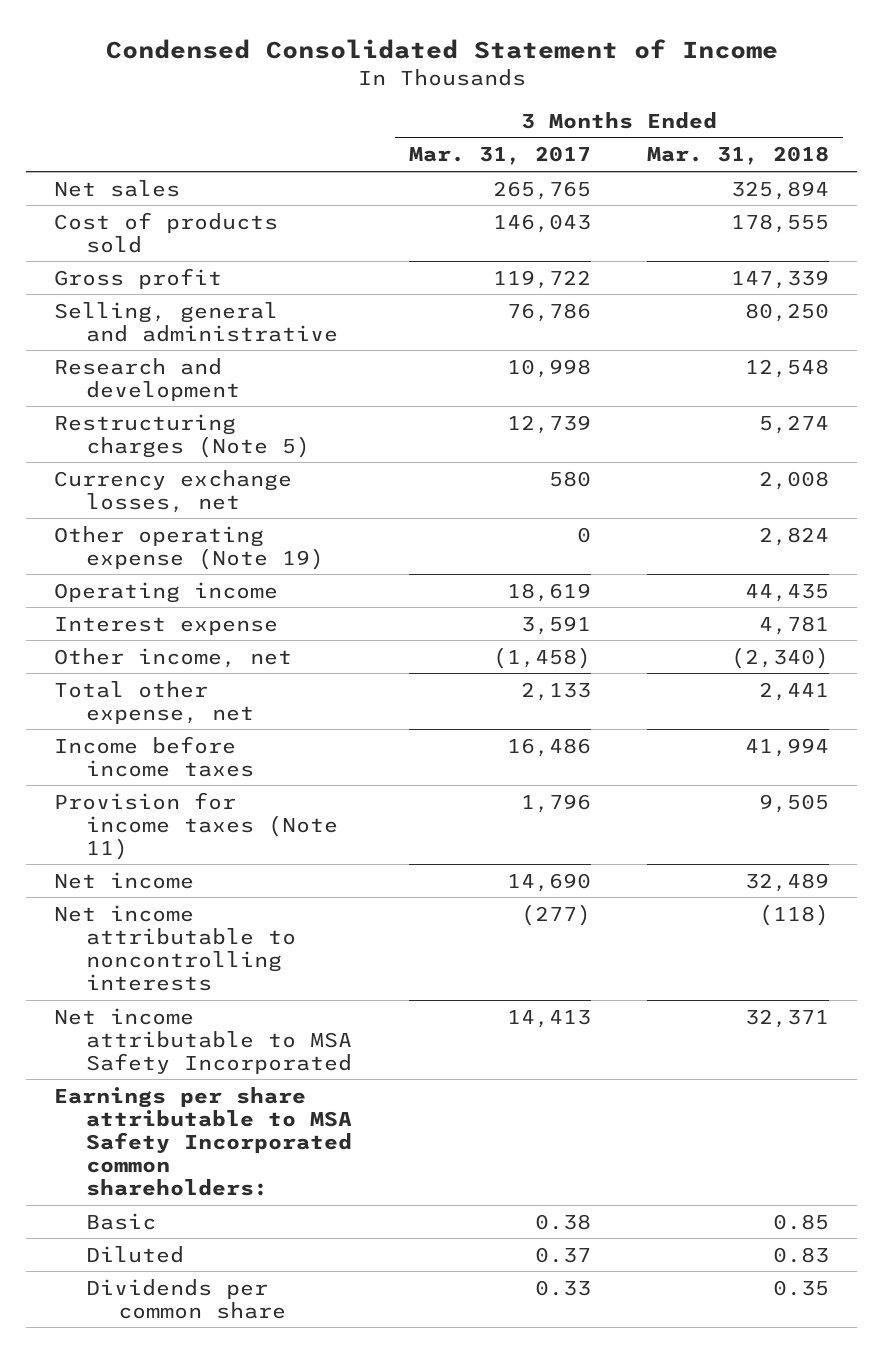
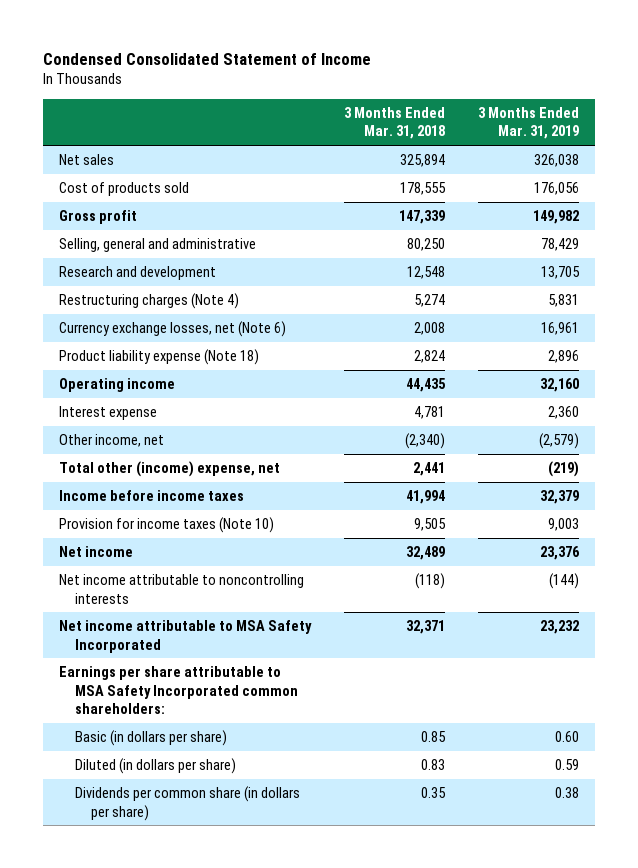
[408,146,591,166] Mar. 31, 2017 -> none
none -> [477,106,579,140] 3 Months Ended Mar. 31, 2019
[54,413,311,458] Restructuring charges (Note 5) -> [58,293,239,310] Restructuring charges (Note 4)
[54,469,293,513] Currency exchange losses, net -> [58,321,286,338] Currency exchange losses, net (Note 6)
[54,525,325,570] Other operating expense (Note 19) -> [58,349,259,366] Product liability expense (Note 18)
[54,680,255,724] Total other expense, net -> [58,461,280,478] Total other (income) expense, net
[54,791,339,860] Provision for income taxes (Note 11) -> [58,517,274,534] Provision for income taxes (Note 10)
[86,1212,157,1230] Basic -> [74,730,227,747] Basic (in dollars per share)
[86,1245,185,1263] Diluted -> [74,758,236,775] Diluted (in dollars per share)
[86,1278,287,1319] Dividends per common share -> [74,786,300,821] Dividends per common share (in dollars per share)

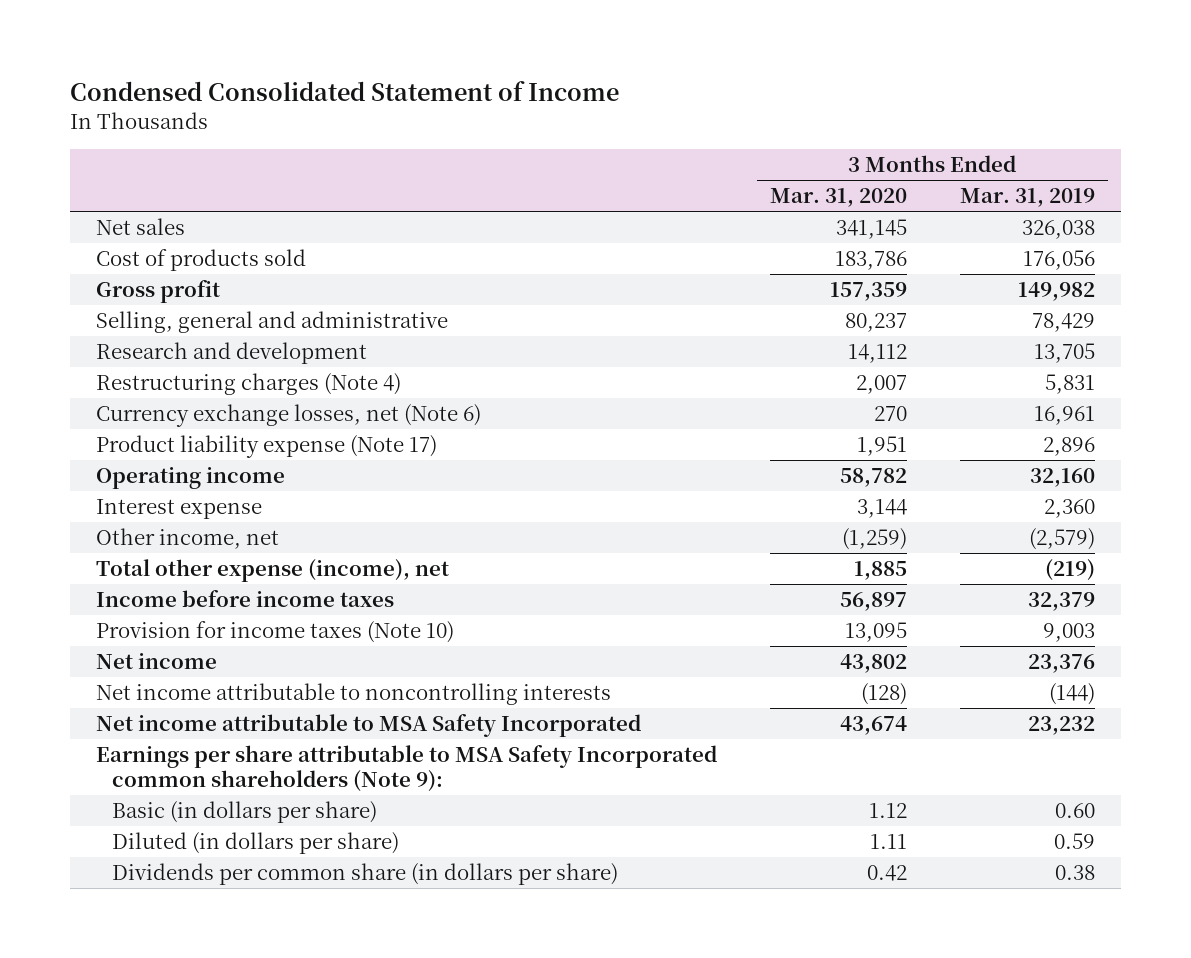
[343,106,445,140] 3 Months Ended Mar. 31, 2018 -> none
none -> [769,188,907,208] Mar. 31, 2020
[58,349,259,366] Product liability expense (Note 18) -> [95,435,437,459] Product liability expense (Note 17)
[58,461,280,478] Total other (income) expense, net -> [95,559,449,583] Total other expense (income), net
[58,666,298,714] Earnings per share attributable to MSA Safety Incorporated common shareholders: -> [95,745,717,792] Earnings per share attributable to MSA Safety Incorporated common shareholders (Note 9):

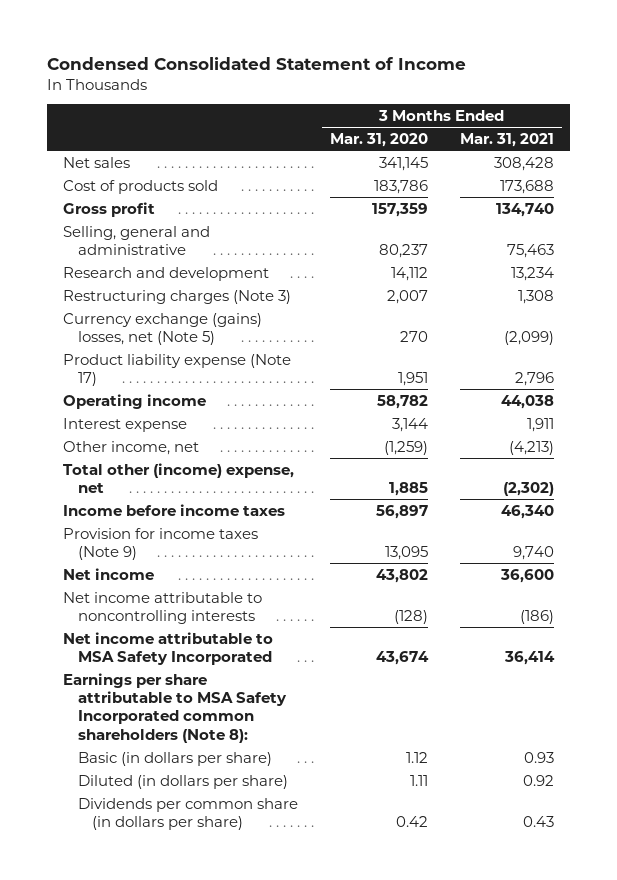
[959,188,1095,208] Mar. 31, 2019 -> none
none -> [460,132,555,147] Mar. 31, 2021
[95,373,401,396] Restructuring charges (Note 4) -> [62,289,291,304] Restructuring charges (Note 3)
[95,404,481,428] Currency exchange losses, net (Note 6) -> [62,312,262,346] Currency exchange (gains) losses, net (Note 5)
[95,559,449,583] Total other expense (income), net -> [62,462,294,494] Total other (income) expense, net
[95,621,454,644] Provision for income taxes (Note 10) -> [62,527,258,561] Provision for income taxes (Note 9)
[95,745,717,792] Earnings per share attributable to MSA Safety Incorporated common shareholders (Note 9): -> [62,672,287,743] Earnings per share attributable to MSA Safety Incorporated common shareholders (Note 8):

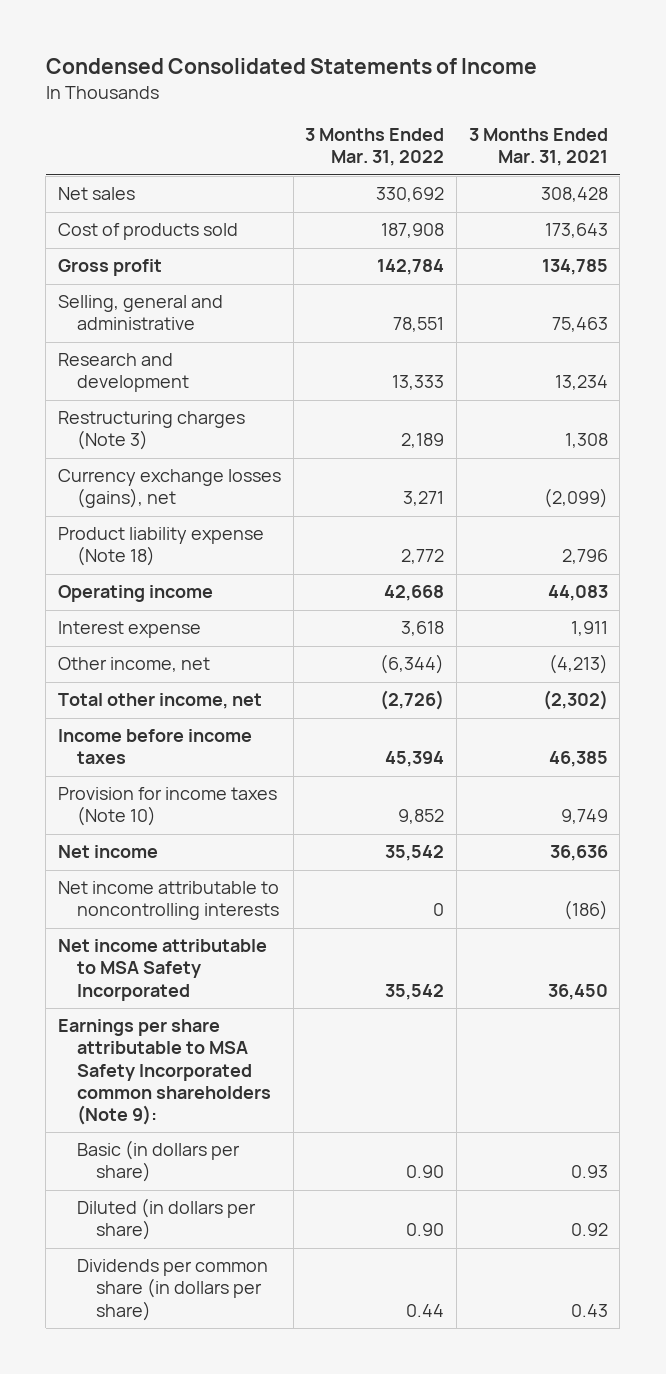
[46,56,466,70] Condensed Consolidated Statement of Income -> [45,58,537,75] Condensed Consolidated Statements of Income
[329,132,428,147] Mar. 31, 2020 -> none
none -> [305,128,445,167] 3 Months Ended Mar. 31, 2022
[500,179,555,194] 173,688 -> [544,223,608,239] 173,643
[496,202,555,217] 134,740 -> [541,259,608,276] 134,785
[62,312,262,346] Currency exchange (gains) losses, net (Note 5) -> [58,469,282,509] Currency exchange losses (gains), net
[62,353,291,387] Product liability expense (Note 17) -> [58,527,265,567] Product liability expense (Note 18)
[501,394,555,409] 44,038 -> [547,585,608,602] 44,083
[62,462,294,494] Total other (income) expense, net -> [58,693,263,710] Total other income, net
[501,504,555,519] 46,340 -> [548,751,608,768] 46,385
[62,527,258,561] Provision for income taxes (Note 9) -> [58,787,278,827] Provision for income taxes (Note 10)
[513,546,555,561] 9,740 -> [560,809,608,825] 9,749
[500,568,555,583] 36,600 -> [549,845,608,862] 36,636
[504,651,556,666] 36,414 -> [547,983,608,1000] 36,450
[62,672,287,743] Earnings per share attributable to MSA Safety Incorporated common shareholders (Note 8): -> [58,1019,272,1125] Earnings per share attributable to MSA Safety Incorporated common shareholders (Note 9):

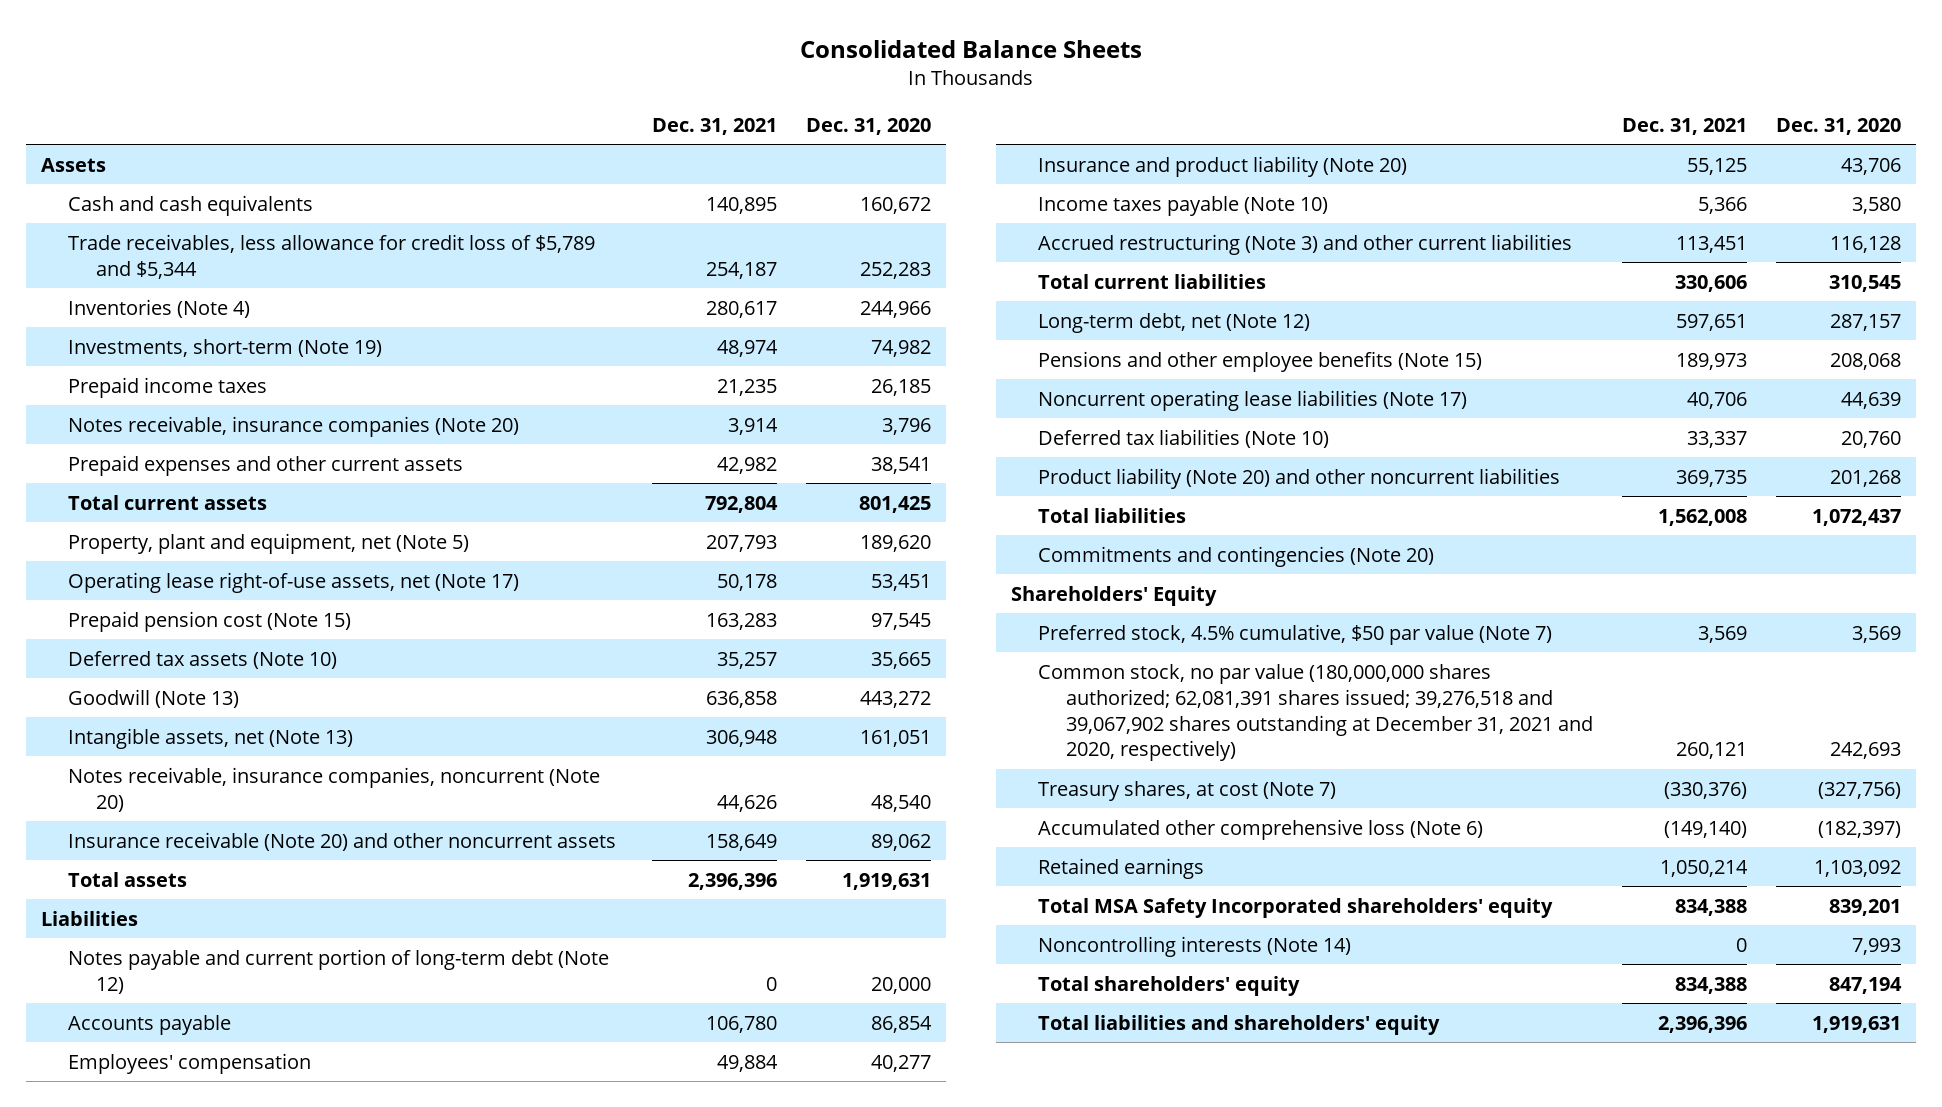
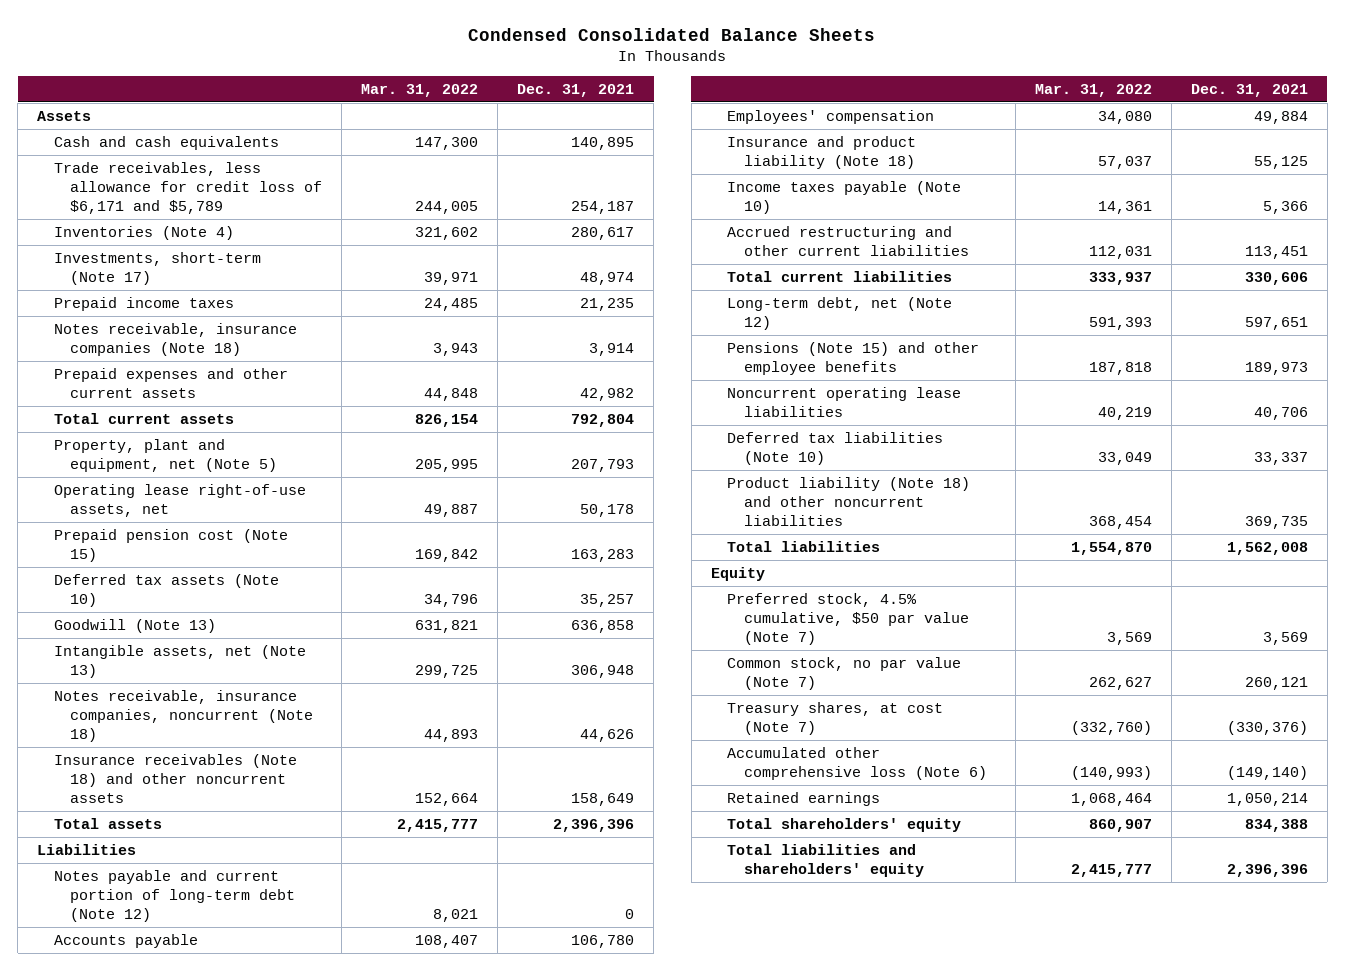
[800,39,1143,58] Consolidated Balance Sheets -> [468,27,876,41] Condensed Consolidated Balance Sheets
[806,117,932,135] Dec. 31, 2020 -> none
none -> [361,83,479,97] Mar. 31, 2022
[68,233,596,279] Trade receivables, less allowance for credit loss of $5,789 and $5,344 -> [53,161,323,215] Trade receivables, less allowance for credit loss of $6,171 and $5,789
[68,338,383,357] Investments, short-term (Note 19) -> [53,251,261,286] Investments, short-term (Note 17)
[68,415,520,437] Notes receivable, insurance companies (Note 20) -> [53,322,297,357] Notes receivable, insurance companies (Note 18)
[68,571,520,593] Operating lease right-of-use assets, net (Note 17) -> [53,483,306,518] Operating lease right-of-use assets, net
[68,766,601,812] Notes receivable, insurance companies, noncurrent (Note 20) -> [53,689,314,743] Notes receivable, insurance companies, noncurrent (Note 18)
[68,831,617,851] Insurance receivable (Note 20) and other noncurrent assets -> [53,753,297,804] Insurance receivables (Note 18) and other noncurrent assets
[1038,155,1408,177] Insurance and product liability (Note 20) -> [727,135,917,170] Insurance and product liability (Note 18)
[1038,233,1573,255] Accrued restructuring (Note 3) and other current liabilities -> [727,225,969,257] Accrued restructuring and other current liabilities
[1038,350,1483,372] Pensions and other employee benefits (Note 15) -> [727,341,980,376] Pensions (Note 15) and other employee benefits
[1038,389,1468,411] Noncurrent operating lease liabilities (Note 17) -> [727,386,962,418] Noncurrent operating lease liabilities
[1038,467,1561,489] Product liability (Note 20) and other noncurrent liabilities -> [727,476,971,527] Product liability (Note 18) and other noncurrent liabilities
[1038,545,1435,567] Commitments and contingencies (Note 20) -> none
[1011,585,1218,606] Shareholders' Equity -> [710,566,765,581] Equity
[1038,663,1593,762] Common stock, no par value (180,000,000 shares authorized; 62,081,391 shares issued; 39,276,518 and 39,067,902 shares outstanding at December 31, 2021 and 2020, respectively) -> [727,656,962,691] Common stock, no par value (Note 7)
[1038,897,1554,918] Total MSA Safety Incorporated shareholders' equity -> none
[1038,935,1352,957] Noncontrolling interests (Note 14) -> none

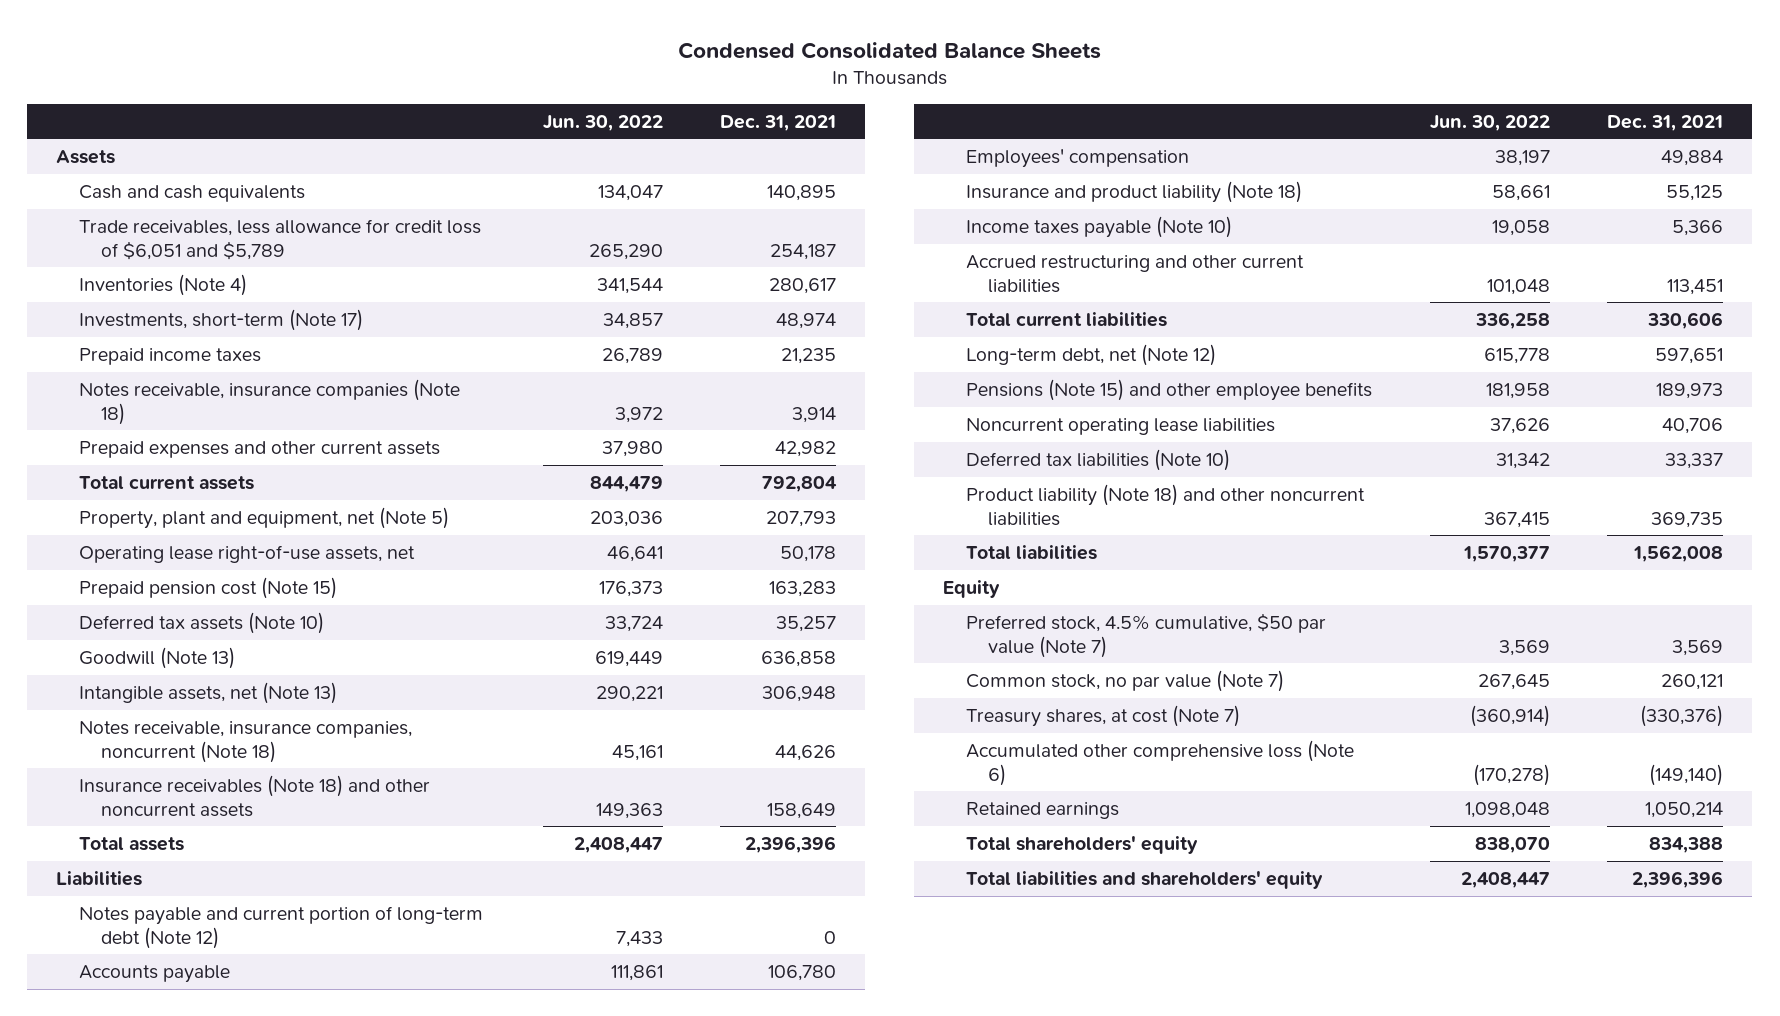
[361,83,479,97] Mar. 31, 2022 -> none
none -> [542,114,663,131] Jun. 30, 2022
[53,161,323,215] Trade receivables, less allowance for credit loss of $6,171 and $5,789 -> [78,219,481,260] Trade receivables, less allowance for credit loss of $6,051 and $5,789

